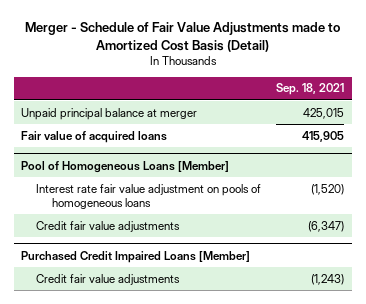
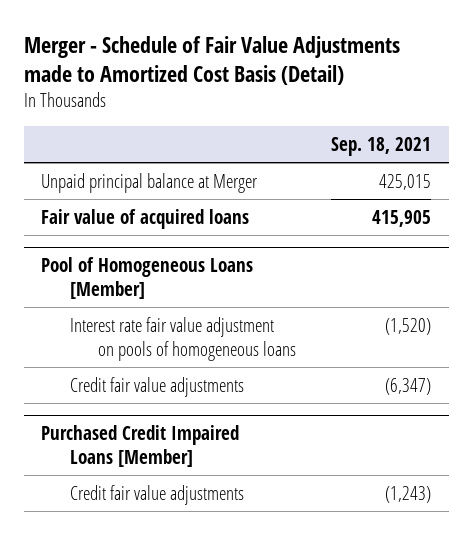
[21,107,198,120] Unpaid principal balance at merger -> [41,172,259,193] Unpaid principal balance at Merger

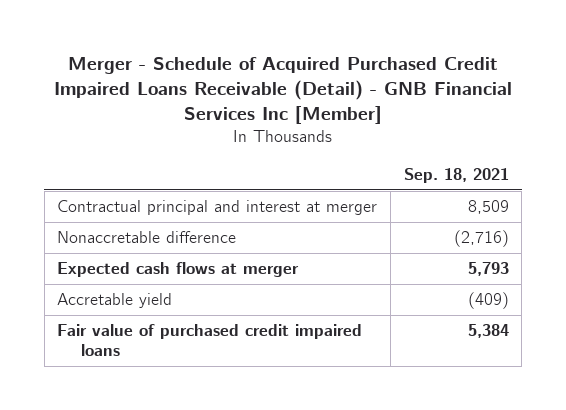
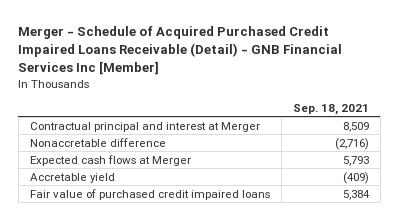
[57,200,378,216] Contractual principal and interest at merger -> [29,121,260,132] Contractual principal and interest at Merger
[57,262,300,278] Expected cash flows at merger -> [29,154,191,166] Expected cash flows at Merger

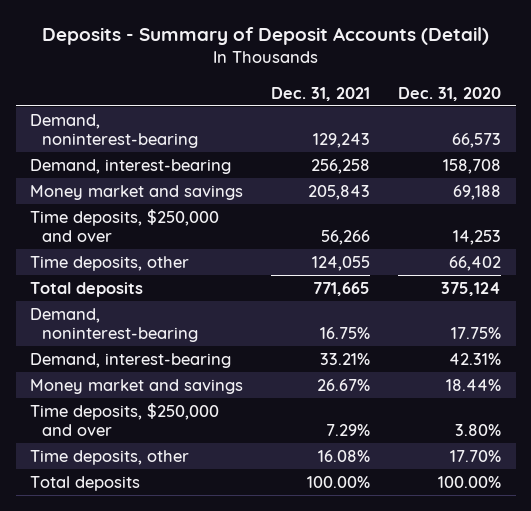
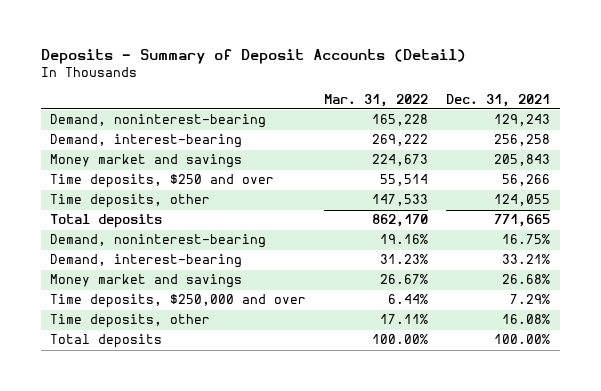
[398,86,502,101] Dec. 31, 2020 -> none
none -> [324,93,429,107] Mar. 31, 2022
[29,208,219,243] Time deposits, $250,000 and over -> [50,174,275,189] Time deposits, $250 and over
[317,378,371,391] 26.67% -> [502,274,551,285] 26.68%

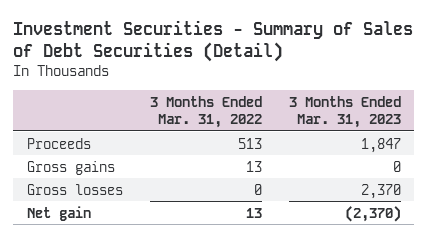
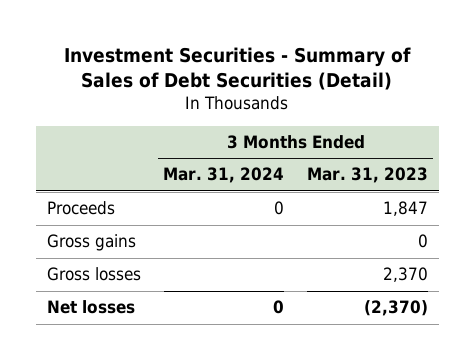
[149,96,262,128] 3 Months Ended Mar. 31, 2022 -> none
none -> [163,167,285,184] Mar. 31, 2024
[26,205,91,221] Net gain -> [47,300,136,315] Net losses

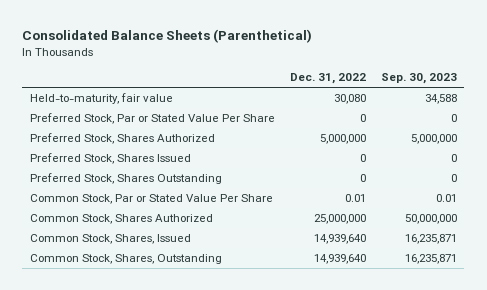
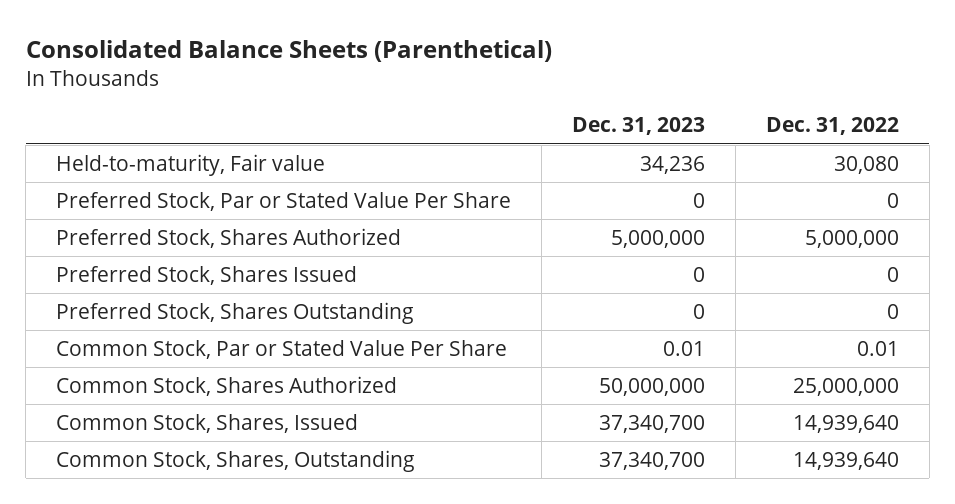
[380,73,457,85] Sep. 30, 2023 -> none
none -> [572,117,706,136] Dec. 31, 2023
[29,92,173,104] Held-to-maturity, fair value -> [56,153,326,176] Held-to-maturity, Fair value

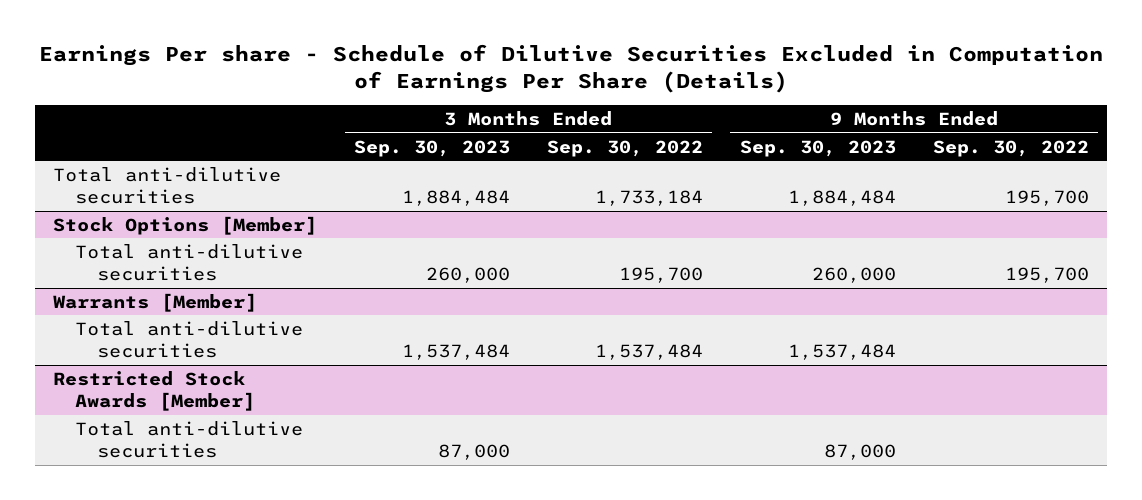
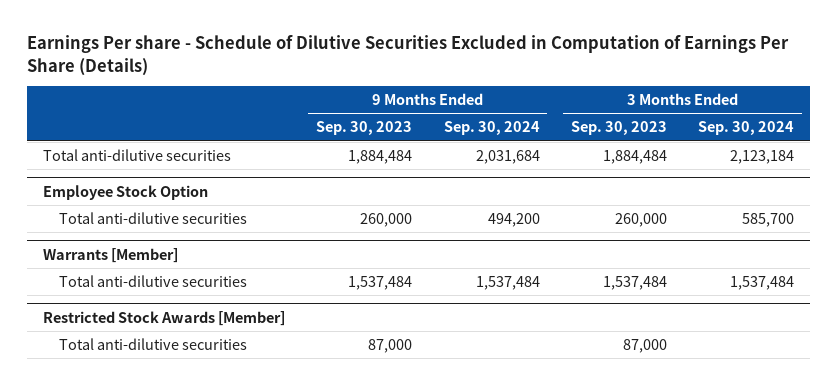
[546,139,703,157] Sep. 30, 2022 -> none
[932,139,1089,157] Sep. 30, 2022 -> none
none -> [443,121,540,136] Sep. 30, 2024
none -> [698,121,795,136] Sep. 30, 2024
[52,215,317,235] Stock Options [Member] -> [42,184,208,200] Employee Stock Option

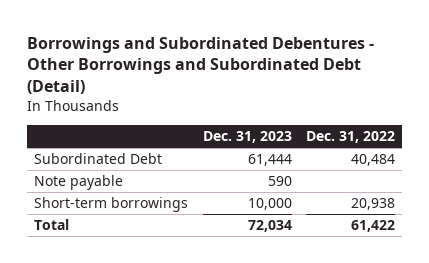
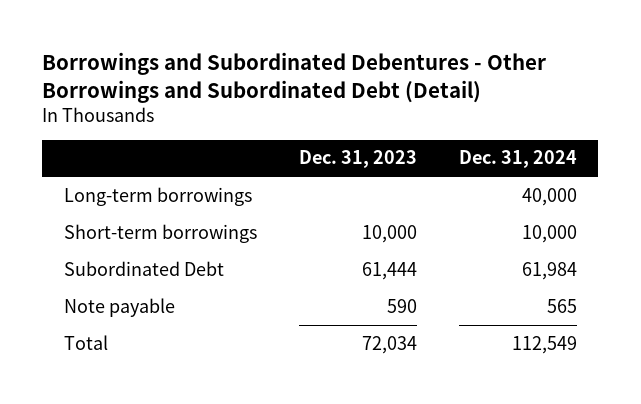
[306,131,396,144] Dec. 31, 2022 -> none
none -> [459,150,578,169] Dec. 31, 2024
none -> [63,186,252,206] Long-term borrowings
[34,197,189,213] Short-term borrowings -> [63,223,257,243] Short-term borrowings

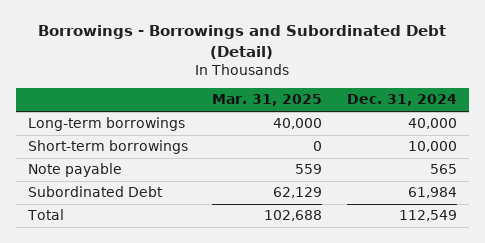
[42,52,547,103] Borrowings and Subordinated Debentures - Other Borrowings and Subordinated Debt (Detail) -> [38,25,447,59] Borrowings - Borrowings and Subordinated Debt (Detail)
[298,150,417,169] Dec. 31, 2023 -> none
none -> [212,94,323,107] Mar. 31, 2025
[63,260,224,276] Subordinated Debt -> [27,186,163,198] Subordinated Debt

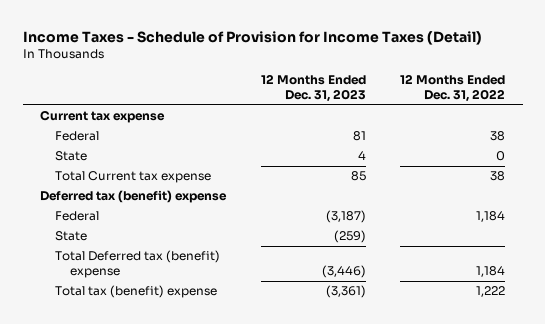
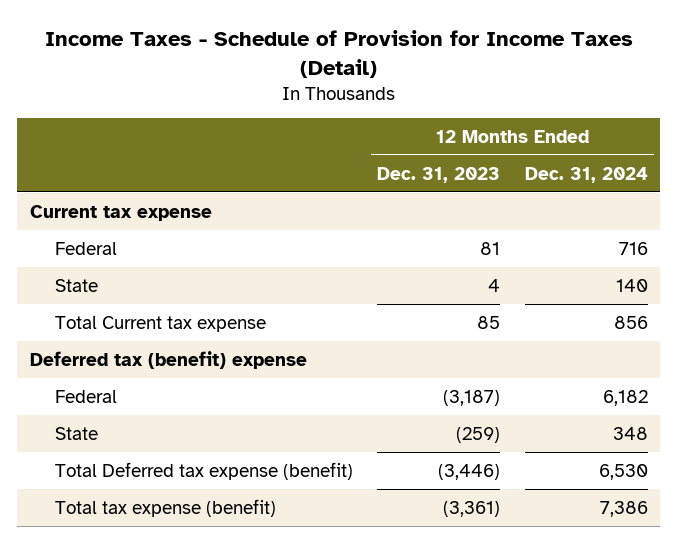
[400,74,506,102] 12 Months Ended Dec. 31, 2022 -> none
none -> [524,166,648,183] Dec. 31, 2024
[55,250,221,279] Total Deferred tax (benefit) expense -> [54,461,353,480] Total Deferred tax expense (benefit)
[55,285,218,299] Total tax (benefit) expense -> [54,498,276,517] Total tax expense (benefit)

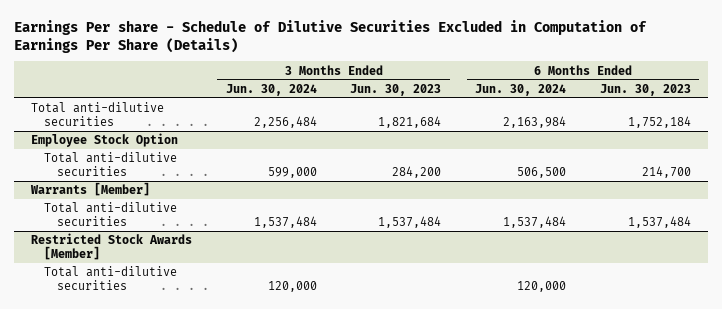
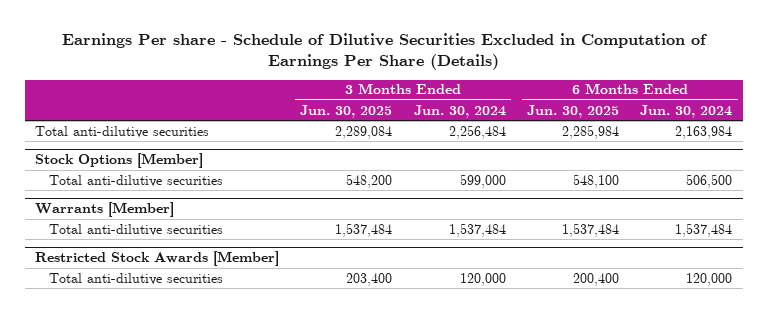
[350,83,442,96] Jun. 30, 2023 -> none
[599,83,691,96] Jun. 30, 2023 -> none
none -> [300,104,393,118] Jun. 30, 2025
none -> [527,104,620,118] Jun. 30, 2025
[30,133,178,148] Employee Stock Option -> [35,152,204,168] Stock Options [Member]

